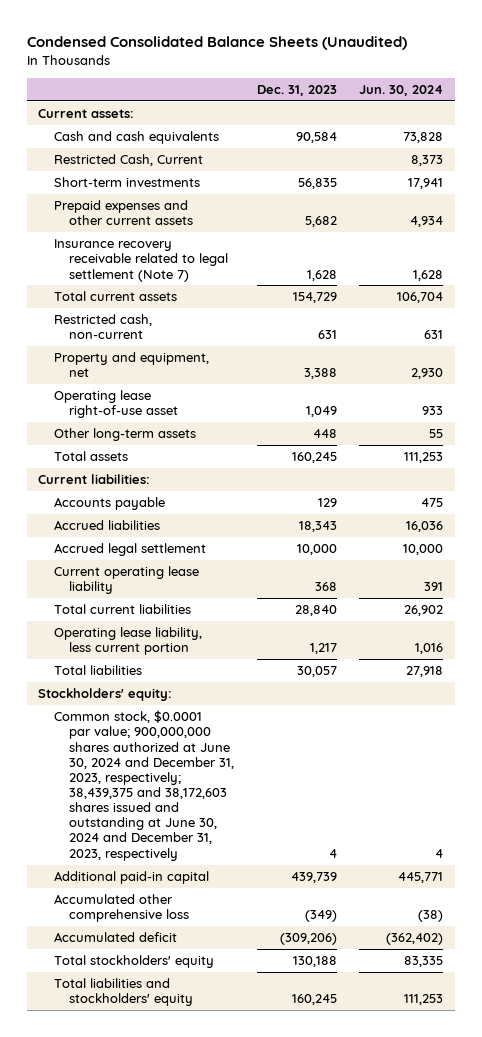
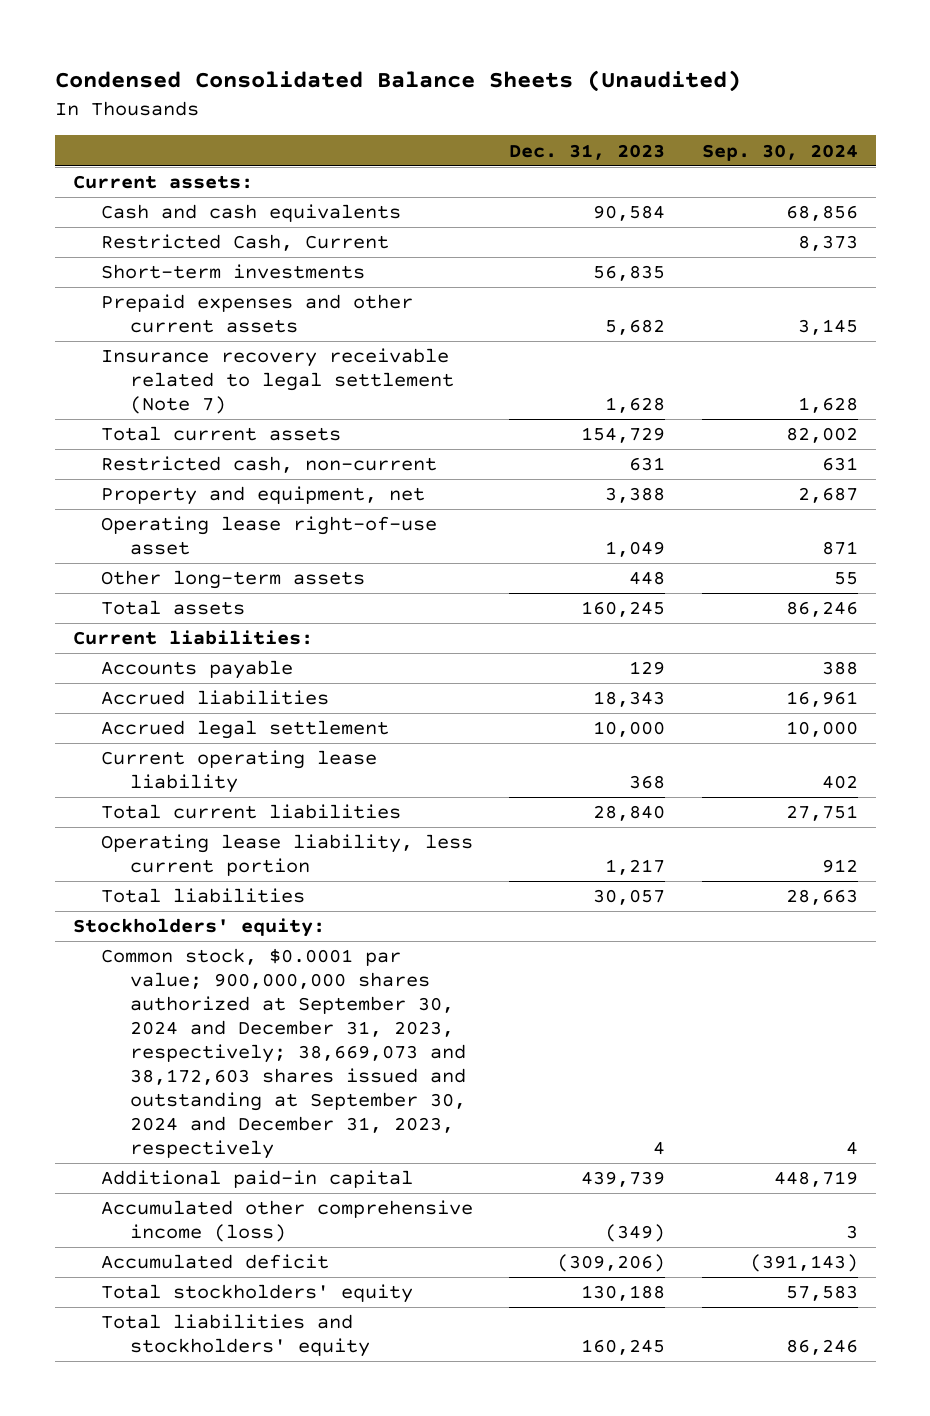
[359,85,444,97] Jun. 30, 2024 -> none
none -> [701,143,858,161] Sep. 30, 2024
[53,710,234,861] Common stock, $0.0001 par value; 900,000,000 shares authorized at June 30, 2024 and December 31, 2023, respectively; 38,439,375 and 38,172,603 shares issued and outstanding at June 30, 2024 and December 31, 2023, respectively -> [101,948,467,1159] Common stock, $0.0001 par value; 900,000,000 shares authorized at September 30, 2024 and December 31, 2023, respectively; 38,669,073 and 38,172,603 shares issued and outstanding at September 30, 2024 and December 31, 2023, respectively
[53,894,189,923] Accumulated other comprehensive loss -> [101,1200,474,1243] Accumulated other comprehensive income (loss)

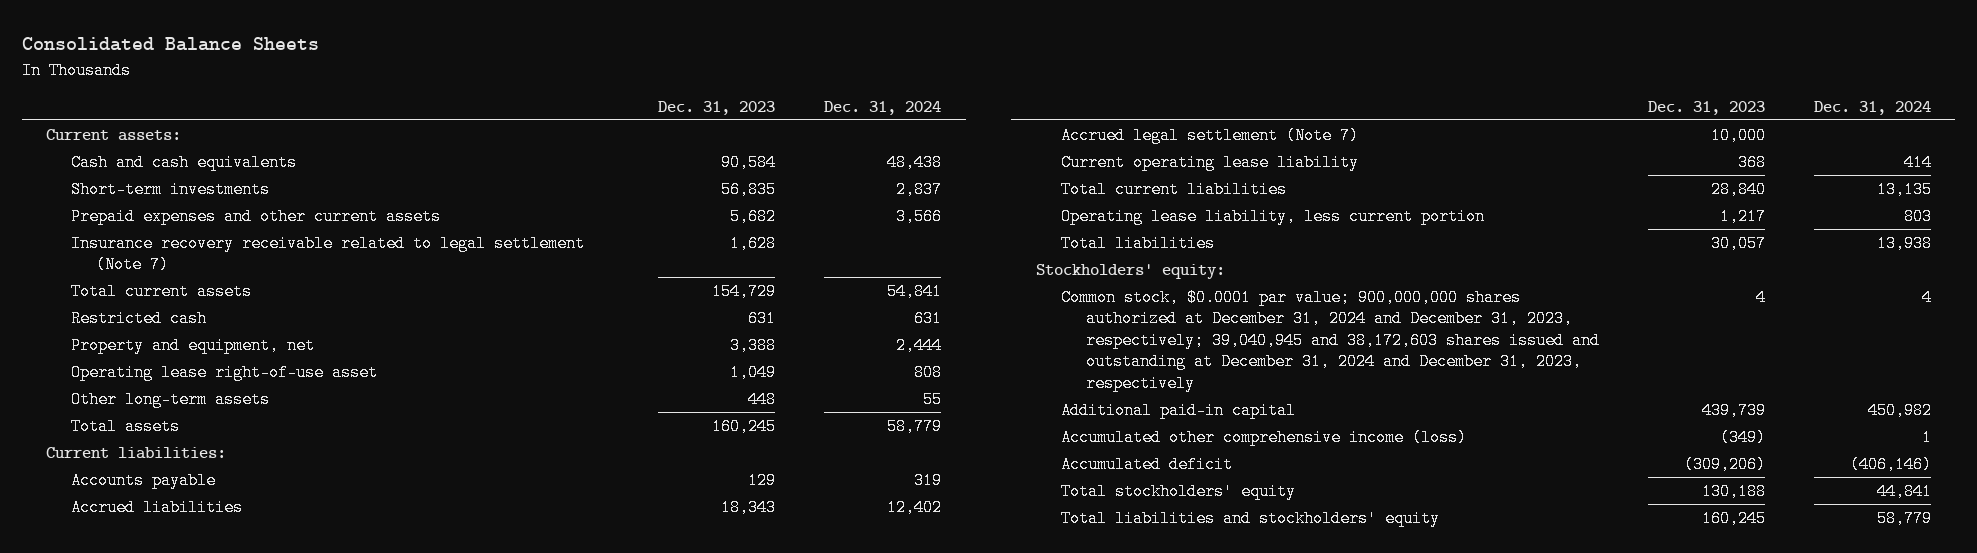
[54,69,741,92] Condensed Consolidated Balance Sheets (Unaudited) -> [21,37,319,52] Consolidated Balance Sheets
[701,143,858,161] Sep. 30, 2024 -> none
none -> [824,100,942,115] Dec. 31, 2024
[101,234,390,252] Restricted Cash, Current -> none
[101,456,438,474] Restricted cash, non-current -> [71,309,208,327] Restricted cash
[101,720,390,740] Accrued legal settlement -> [1060,126,1359,144] Accrued legal settlement (Note 7)
[101,948,467,1159] Common stock, $0.0001 par value; 900,000,000 shares authorized at September 30, 2024 and December 31, 2023, respectively; 38,669,073 and 38,172,603 shares issued and outstanding at September 30, 2024 and December 31, 2023, respectively -> [1060,288,1600,392] Common stock, $0.0001 par value; 900,000,000 shares authorized at December 31, 2024 and December 31, 2023, respectively; 39,040,945 and 38,172,603 shares issued and outstanding at December 31, 2024 and December 31, 2023, respectively

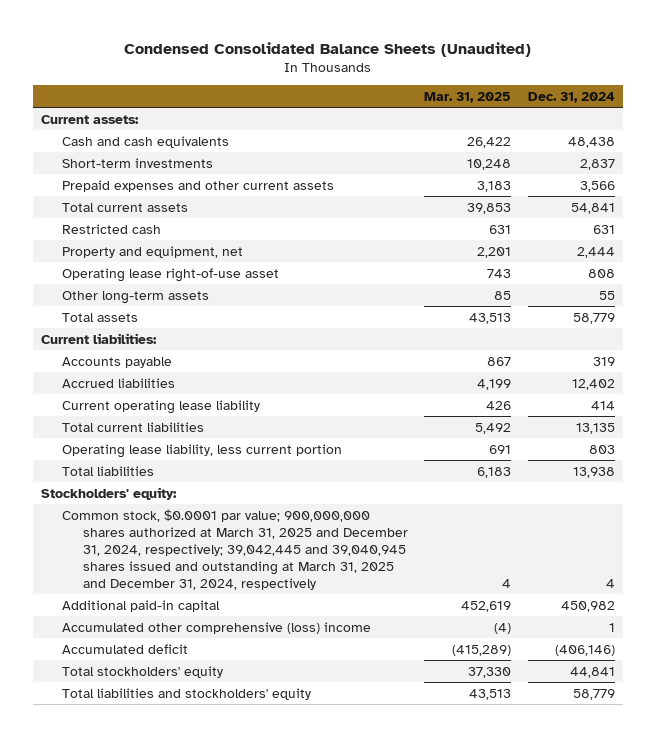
[21,37,319,52] Consolidated Balance Sheets -> [123,41,531,57] Condensed Consolidated Balance Sheets (Unaudited)
[658,100,776,115] Dec. 31, 2023 -> none
none -> [424,92,512,104] Mar. 31, 2025
[71,234,586,274] Insurance recovery receivable related to legal settlement (Note 7) -> none
[1060,126,1359,144] Accrued legal settlement (Note 7) -> none
[1060,288,1600,392] Common stock, $0.0001 par value; 900,000,000 shares authorized at December 31, 2024 and December 31, 2023, respectively; 39,040,945 and 38,172,603 shares issued and outstanding at December 31, 2024 and December 31, 2023, respectively -> [61,508,408,590] Common stock, $0.0001 par value; 900,000,000 shares authorized at March 31, 2025 and December 31, 2024, respectively; 39,042,445 and 39,040,945 shares issued and outstanding at March 31, 2025 and December 31, 2024, respectively
[1060,428,1467,446] Accumulated other comprehensive income (loss) -> [61,621,371,634] Accumulated other comprehensive (loss) income

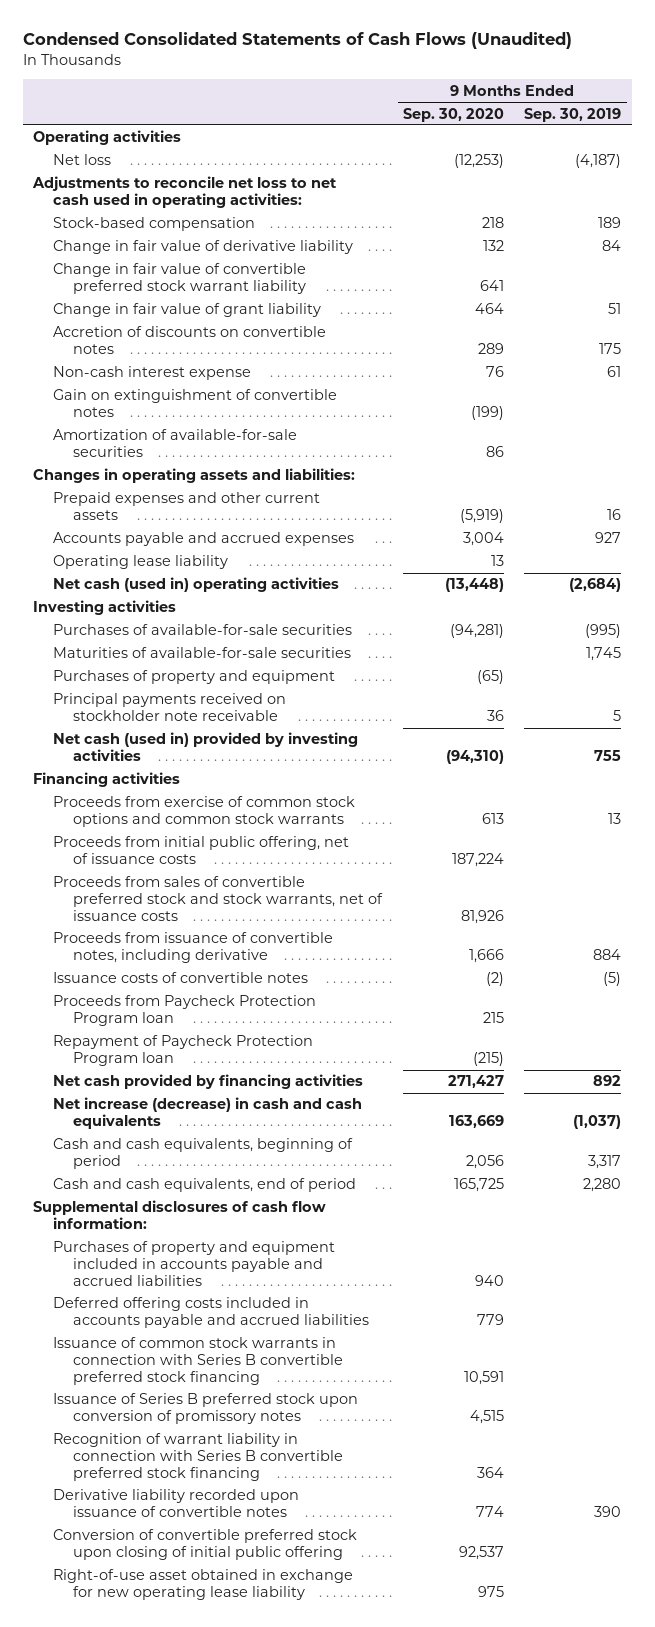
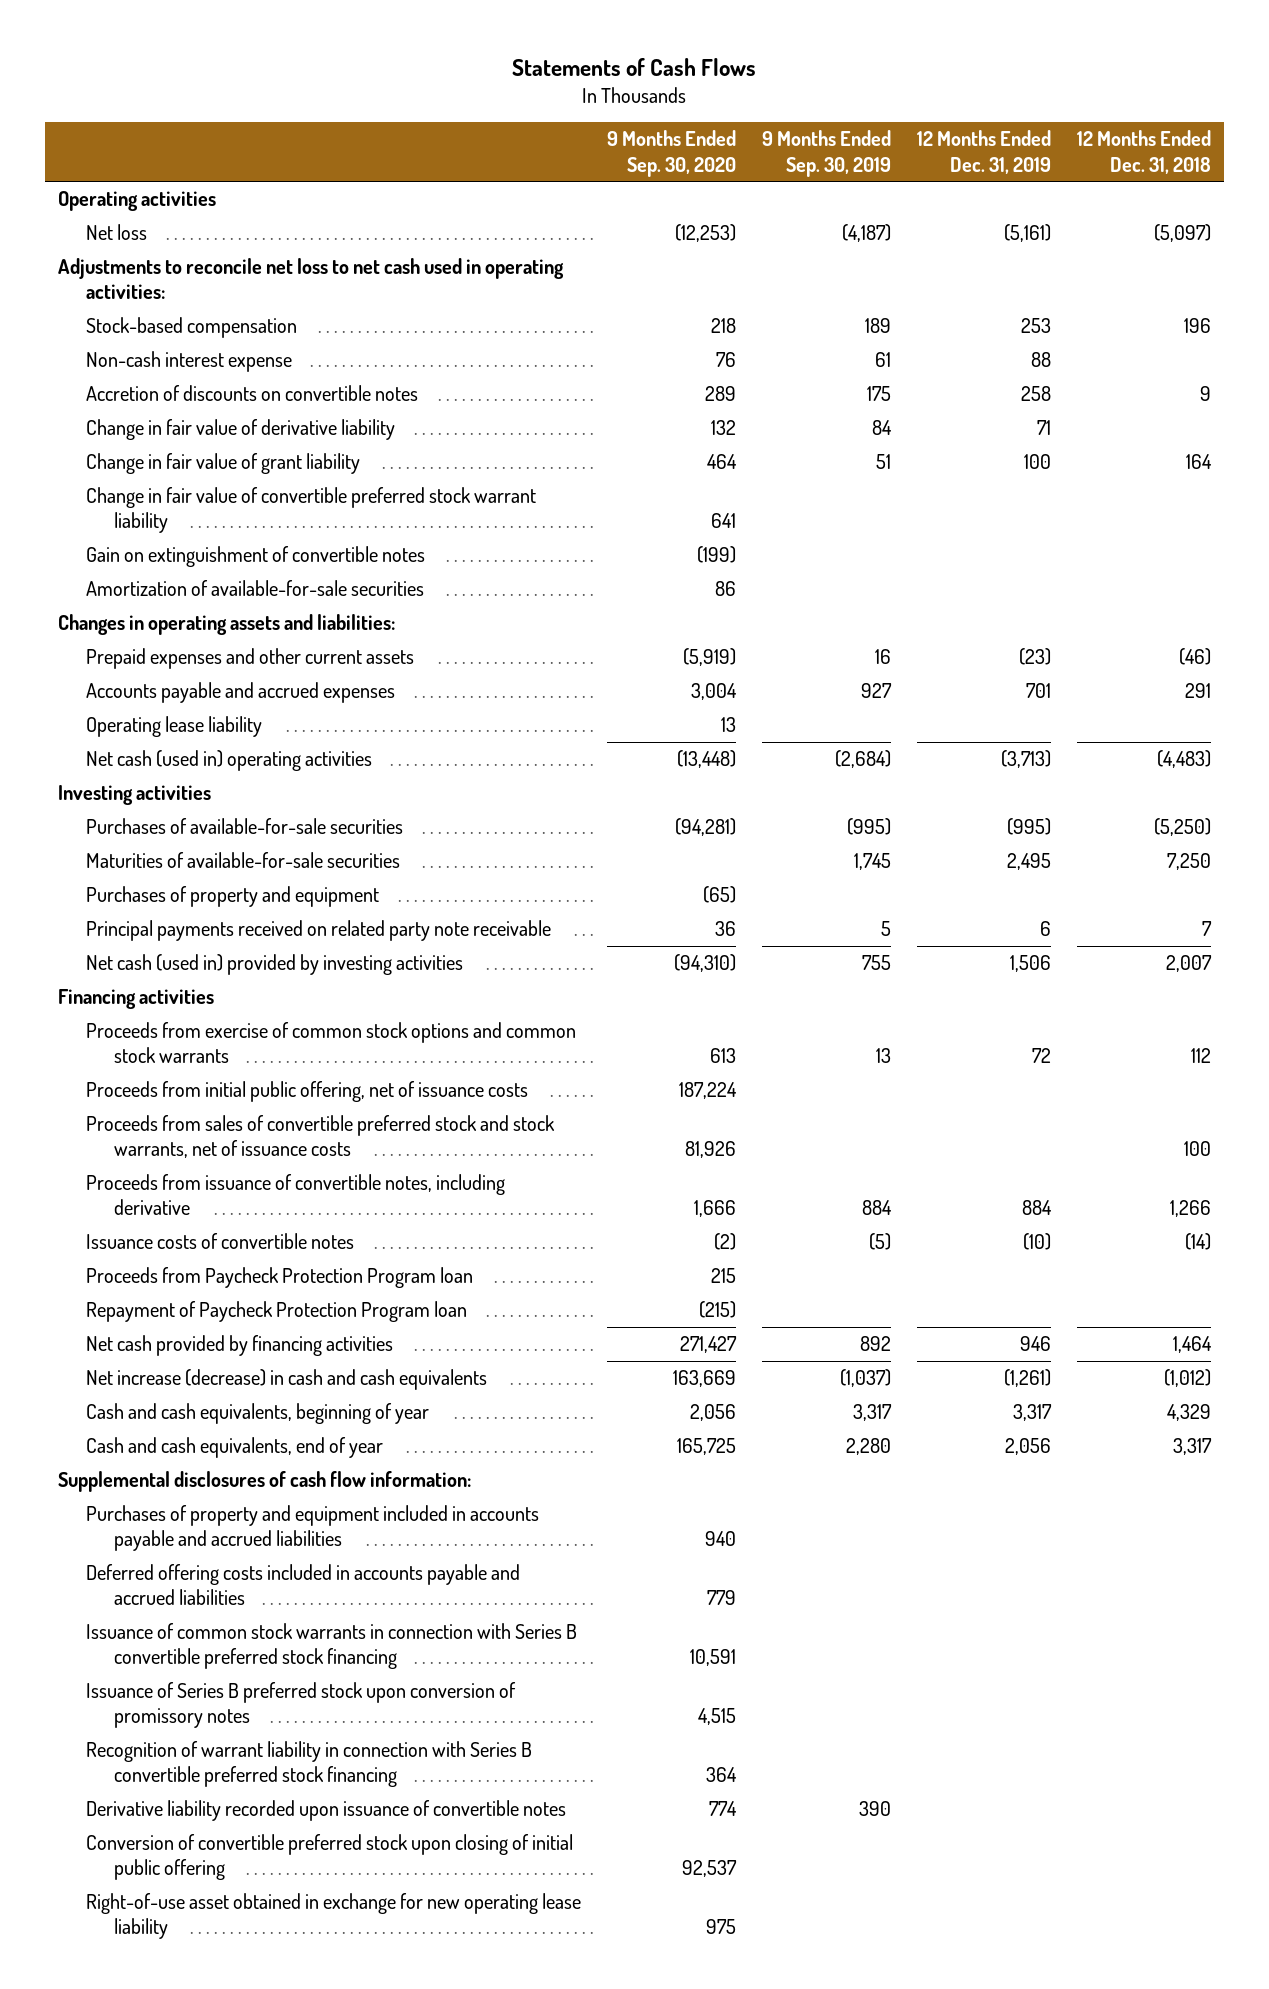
[23,32,573,50] Condensed Consolidated Statements of Cash Flows (Unaudited) -> [512,57,757,76] Statements of Cash Flows
none -> [916,130,1051,174] 12 Months Ended Dec. 31, 2019
none -> [1076,130,1211,174] 12 Months Ended Dec. 31, 2018
[53,366,252,381] Non-cash interest expense -> [85,351,292,373] Non-cash interest expense
[53,326,327,355] Accretion of discounts on convertible notes -> [85,385,418,402] Accretion of discounts on convertible notes
[53,263,307,295] Change in fair value of convertible preferred stock warrant liability -> [85,487,536,534] Change in fair value of convertible preferred stock warrant liability
[53,693,287,722] Principal payments received on stockholder note receivable -> [85,920,551,942] Principal payments received on related party note receivable
[53,1138,354,1170] Cash and cash equivalents, beginning of period -> [85,1403,429,1425] Cash and cash equivalents, beginning of year
[53,1178,357,1193] Cash and cash equivalents, end of period -> [85,1437,383,1459] Cash and cash equivalents, end of year

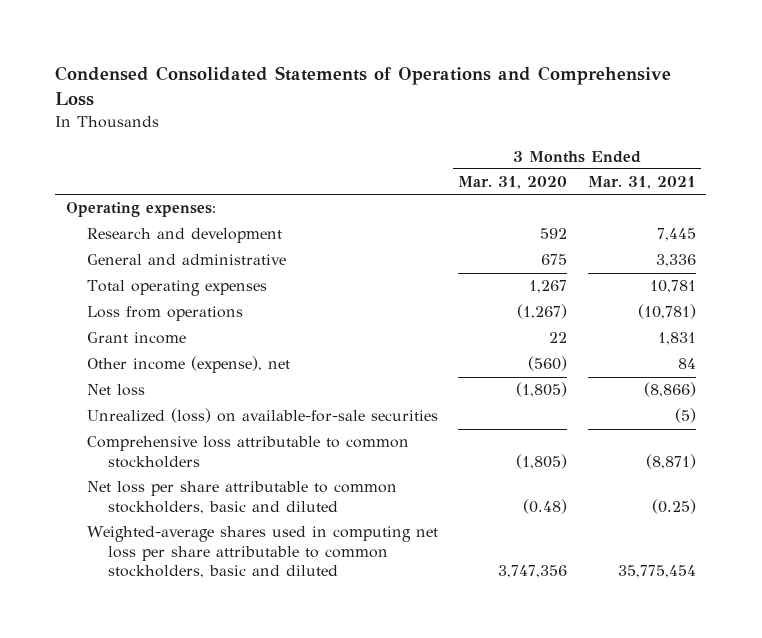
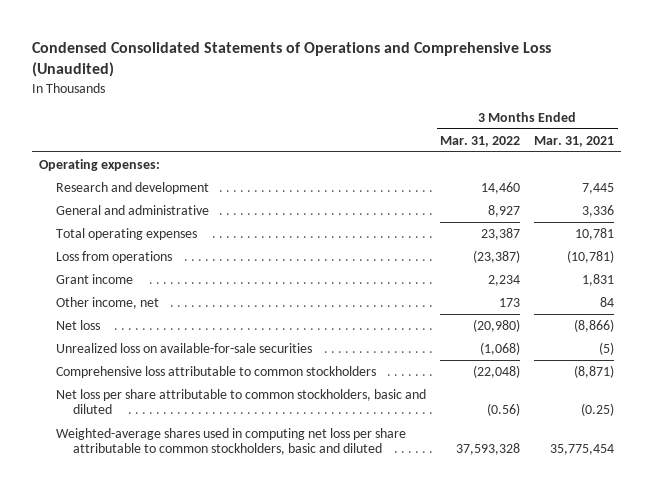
[55,66,672,107] Condensed Consolidated Statements of Operations and Comprehensive Loss -> [32,42,552,78] Condensed Consolidated Statements of Operations and Comprehensive Loss (Unaudited)
[458,176,568,190] Mar. 31, 2020 -> none
none -> [440,135,521,147] Mar. 31, 2022
[86,356,290,374] Other income (expense), net -> [56,296,160,309] Other income, net
[86,408,438,424] Unrealized (loss) on available-for-sale securities -> [56,342,313,353] Unrealized loss on available-for-sale securities

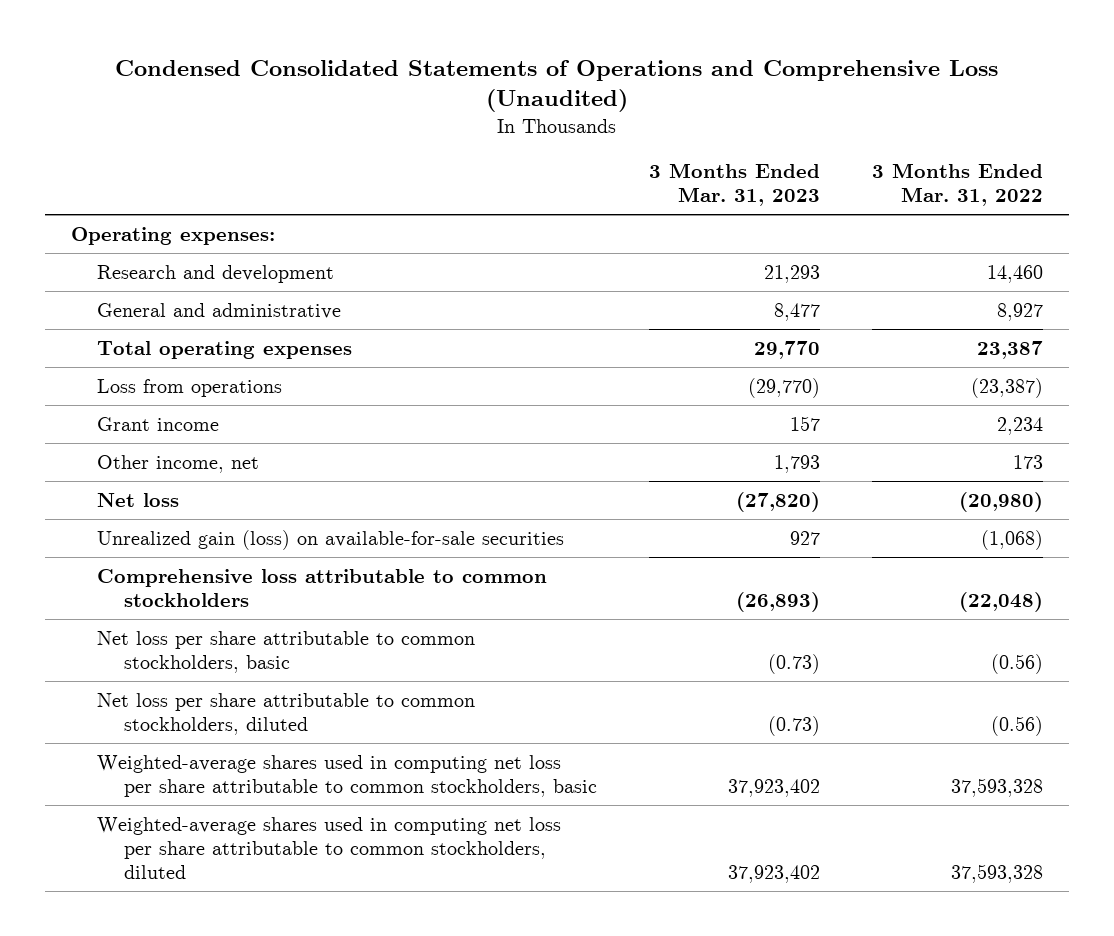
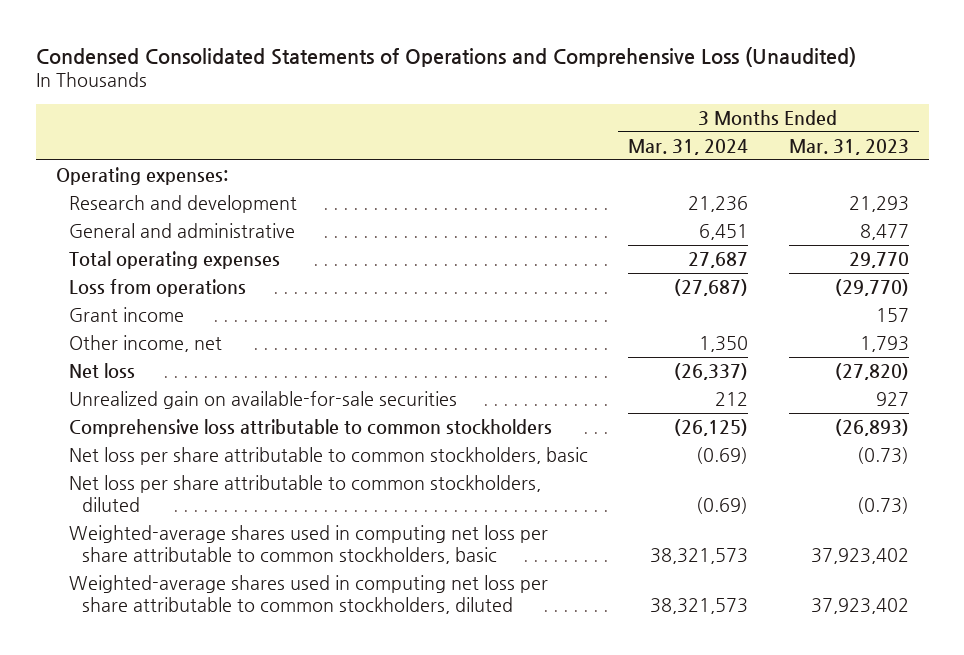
[871,163,1043,207] 3 Months Ended Mar. 31, 2022 -> none
none -> [628,138,749,155] Mar. 31, 2024
[97,529,565,550] Unrealized gain (loss) on available-for-sale securities -> [68,391,457,410] Unrealized gain on available-for-sale securities

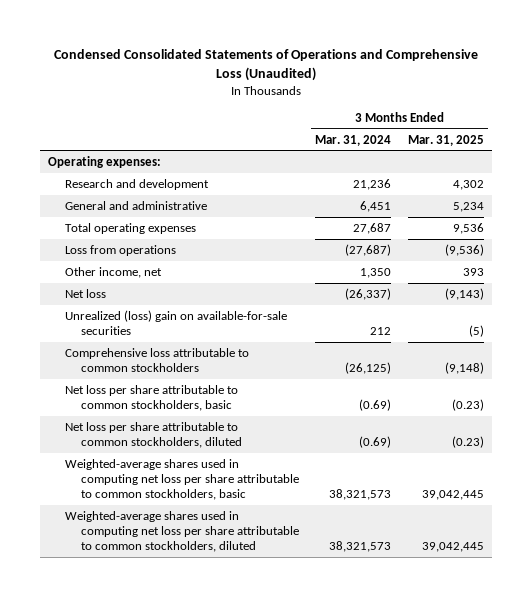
[788,138,909,155] Mar. 31, 2023 -> none
none -> [407,134,484,146] Mar. 31, 2025
[68,307,184,323] Grant income -> none
[68,391,457,410] Unrealized gain on available-for-sale securities -> [64,309,287,335] Unrealized (loss) gain on available-for-sale securities

